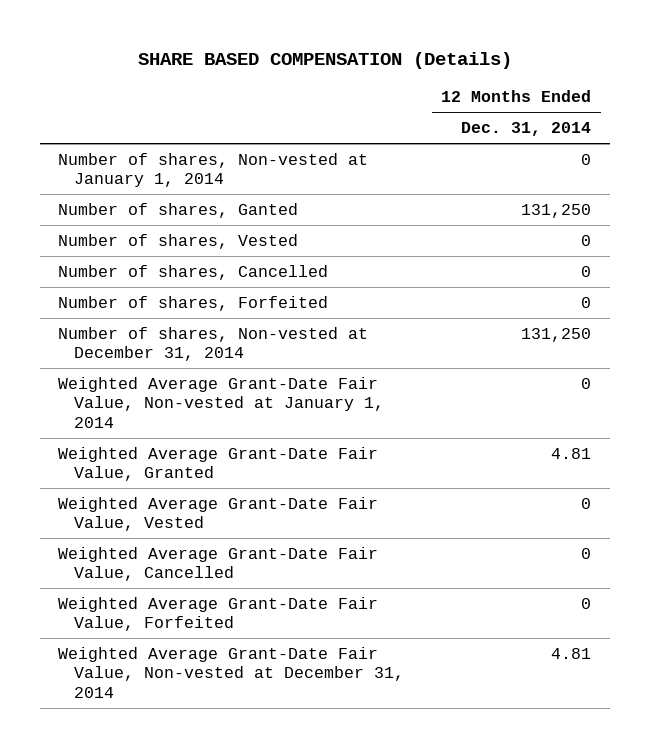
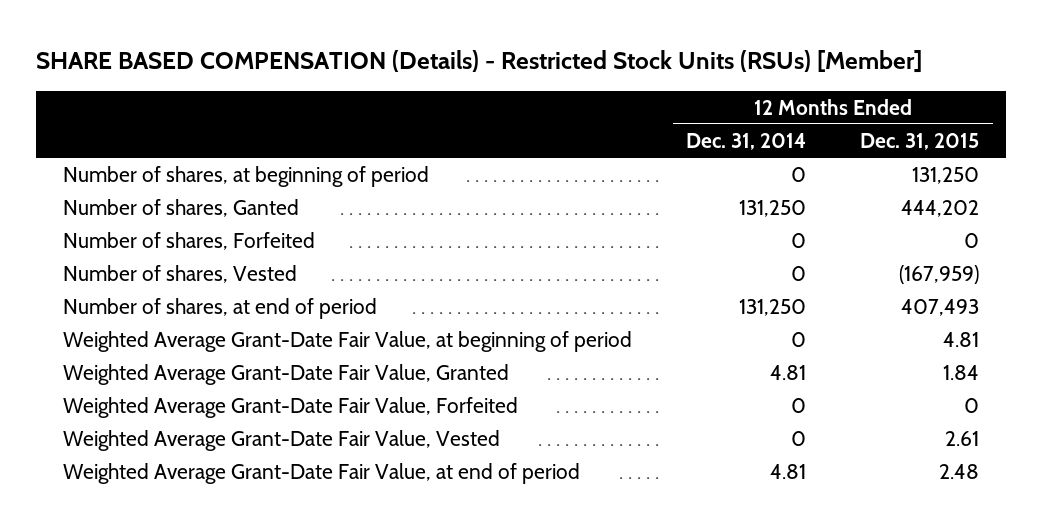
[137,52,512,70] SHARE BASED COMPENSATION (Details) -> [36,50,923,74] SHARE BASED COMPENSATION (Details) - Restricted Stock Units (RSUs) [Member]
none -> [860,132,980,150] Dec. 31, 2015
[58,152,369,188] Number of shares, Non-vested at January 1, 2014 -> [63,166,430,188] Number of shares, at beginning of period
[58,264,329,280] Number of shares, Cancelled -> none
[58,233,299,249] Number of shares, Vested -> [63,265,298,284] Number of shares, Vested
[58,326,369,362] Number of shares, Non-vested at December 31, 2014 -> [63,298,378,320] Number of shares, at end of period
[58,376,384,428] Weighted Average Grant-Date Fair Value, Non-vested at January 1, 2014 -> [63,331,633,353] Weighted Average Grant-Date Fair Value, at beginning of period
[58,546,379,582] Weighted Average Grant-Date Fair Value, Cancelled -> none
[58,496,379,532] Weighted Average Grant-Date Fair Value, Vested -> [63,430,501,452] Weighted Average Grant-Date Fair Value, Vested
[58,646,404,698] Weighted Average Grant-Date Fair Value, Non-vested at December 31, 2014 -> [63,463,581,485] Weighted Average Grant-Date Fair Value, at end of period

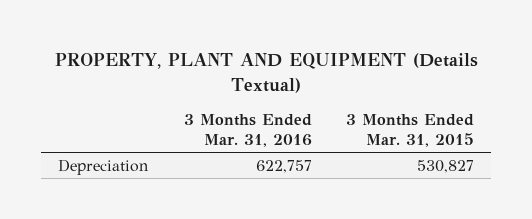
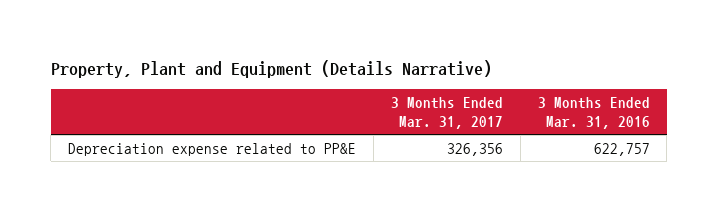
[55,52,479,93] PROPERTY, PLANT AND EQUIPMENT (Details Textual) -> [50,60,492,79] Property, Plant and Equipment (Details Narrative)
[345,113,474,147] 3 Months Ended Mar. 31, 2015 -> none
none -> [390,97,503,130] 3 Months Ended Mar. 31, 2017
[58,159,150,176] Depreciation -> [68,142,357,156] Depreciation expense related to PP&E

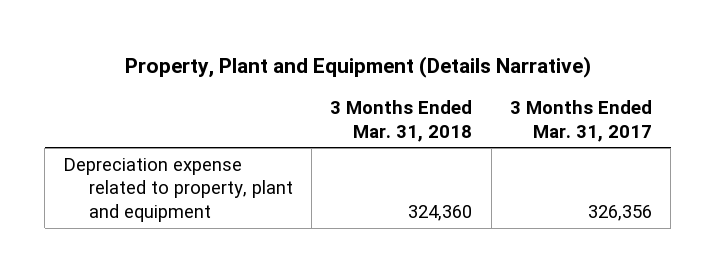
[537,97,650,130] 3 Months Ended Mar. 31, 2016 -> none
none -> [330,100,473,142] 3 Months Ended Mar. 31, 2018
[68,142,357,156] Depreciation expense related to PP&E -> [63,157,293,222] Depreciation expense related to property, plant and equipment

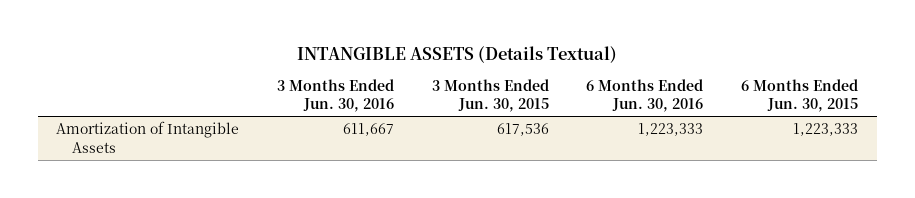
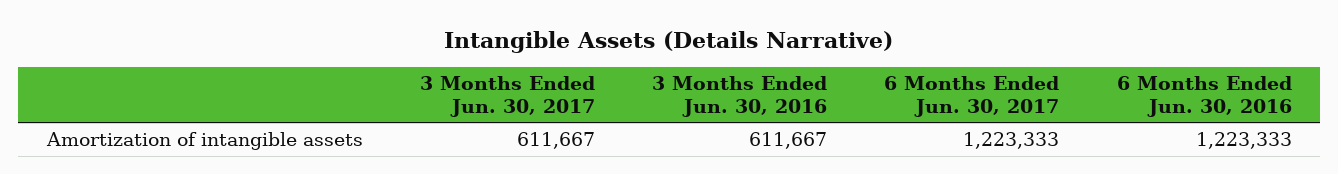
[297,45,618,63] INTANGIBLE ASSETS (Details Textual) -> [444,30,894,53] Intangible Assets (Details Narrative)
[431,79,549,113] 3 Months Ended Jun. 30, 2015 -> none
[741,79,859,113] 6 Months Ended Jun. 30, 2015 -> none
none -> [420,76,596,118] 3 Months Ended Jun. 30, 2017
none -> [884,76,1060,118] 6 Months Ended Jun. 30, 2017
[56,121,240,153] Amortization of Intangible Assets -> [45,132,363,151] Amortization of intangible assets

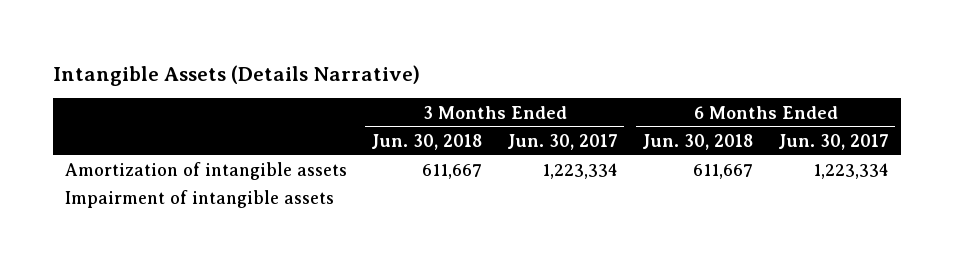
[652,76,828,118] 3 Months Ended Jun. 30, 2016 -> none
[1116,76,1292,118] 6 Months Ended Jun. 30, 2016 -> none
none -> [371,133,483,150] Jun. 30, 2018
none -> [642,133,754,150] Jun. 30, 2018
[517,132,596,150] 611,667 -> [541,163,618,180] 1,223,334
[963,132,1060,150] 1,223,333 -> [812,163,889,180] 1,223,334
none -> [64,190,334,209] Impairment of intangible assets

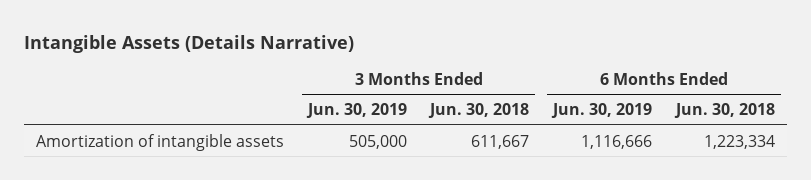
[506,133,618,150] Jun. 30, 2017 -> none
[777,133,889,150] Jun. 30, 2017 -> none
none -> [305,103,407,119] Jun. 30, 2019
none -> [551,103,653,119] Jun. 30, 2019
[64,190,334,209] Impairment of intangible assets -> none
[693,164,754,180] 611,667 -> [703,134,775,149] 1,223,334

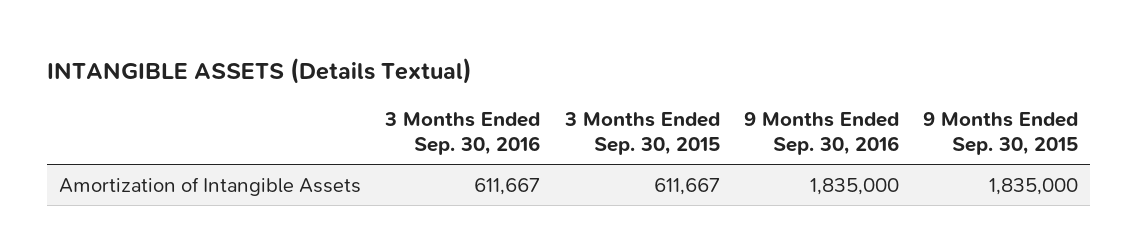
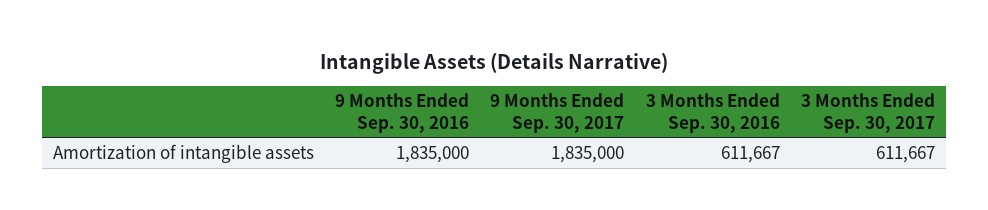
[47,57,473,84] INTANGIBLE ASSETS (Details Textual) -> [319,51,668,74] Intangible Assets (Details Narrative)
[563,112,720,155] 3 Months Ended Sep. 30, 2015 -> none
[923,112,1079,155] 9 Months Ended Sep. 30, 2015 -> none
none -> [490,92,625,133] 9 Months Ended Sep. 30, 2017
none -> [800,92,935,133] 3 Months Ended Sep. 30, 2017
[59,177,362,197] Amortization of Intangible Assets -> [52,144,314,164] Amortization of intangible assets

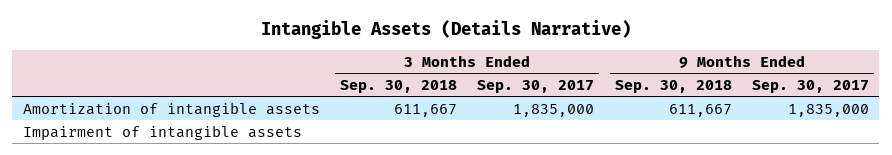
[335,92,470,133] 9 Months Ended Sep. 30, 2016 -> none
[645,92,780,133] 3 Months Ended Sep. 30, 2016 -> none
none -> [339,79,457,93] Sep. 30, 2018
none -> [614,79,732,93] Sep. 30, 2018
[875,146,935,164] 611,667 -> [513,103,595,117] 1,835,000
none -> [22,124,302,140] Impairment of intangible assets

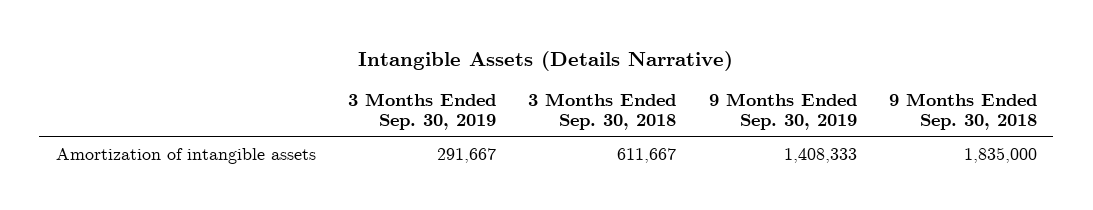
[477,79,595,93] Sep. 30, 2017 -> none
[752,79,870,93] Sep. 30, 2017 -> none
none -> [347,92,496,131] 3 Months Ended Sep. 30, 2019
none -> [708,92,857,131] 9 Months Ended Sep. 30, 2019
[22,124,302,140] Impairment of intangible assets -> none
[668,103,732,117] 611,667 -> [963,147,1037,164] 1,835,000

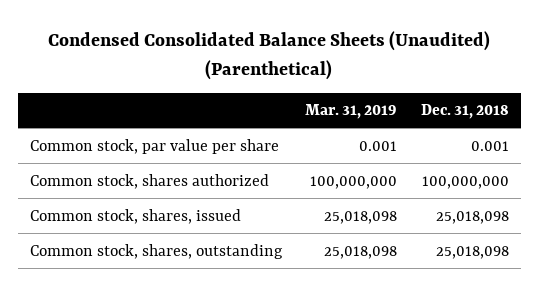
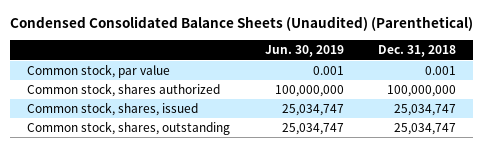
[305,104,398,120] Mar. 31, 2019 -> none
none -> [264,45,344,58] Jun. 30, 2019
[30,138,280,154] Common stock, par value per share -> [26,64,170,79] Common stock, par value
[435,210,509,224] 25,018,098 -> [394,104,457,117] 25,034,747
[435,245,509,259] 25,018,098 -> [394,123,457,136] 25,034,747

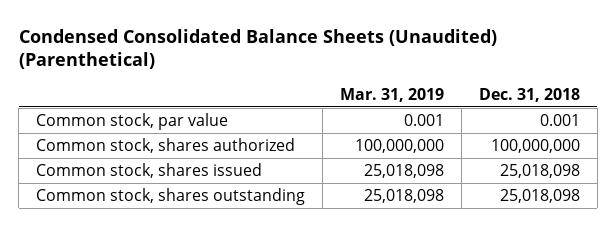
[264,45,344,58] Jun. 30, 2019 -> none
none -> [340,87,445,102] Mar. 31, 2019
[26,102,198,117] Common stock, shares, issued -> [36,162,263,178] Common stock, shares issued
[394,104,457,117] 25,034,747 -> [499,163,580,178] 25,018,098
[26,121,230,136] Common stock, shares, outstanding -> [36,187,306,205] Common stock, shares outstanding
[394,123,457,136] 25,034,747 -> [499,188,580,203] 25,018,098

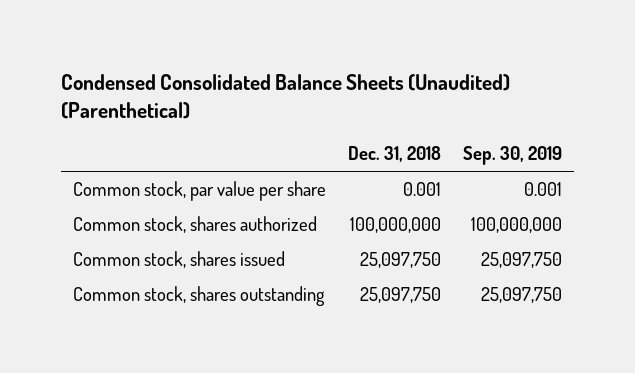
[340,87,445,102] Mar. 31, 2019 -> none
none -> [463,146,563,166] Sep. 30, 2019
[36,112,229,130] Common stock, par value -> [72,181,326,202] Common stock, par value per share
[499,163,580,178] 25,018,098 -> [360,252,442,269] 25,097,750
[499,188,580,203] 25,018,098 -> [360,287,442,304] 25,097,750

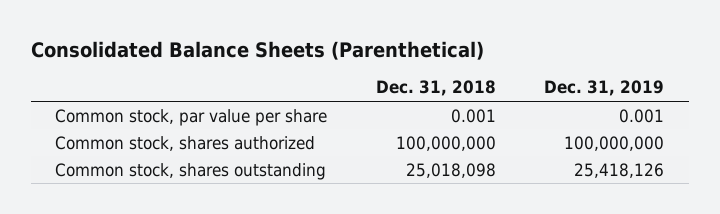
[61,73,511,120] Condensed Consolidated Balance Sheets (Unaudited) (Parenthetical) -> [30,40,484,60] Consolidated Balance Sheets (Parenthetical)
[463,146,563,166] Sep. 30, 2019 -> none
none -> [544,80,665,97] Dec. 31, 2019
[72,251,285,269] Common stock, shares issued -> none
[360,287,442,304] 25,097,750 -> [405,162,496,178] 25,018,098

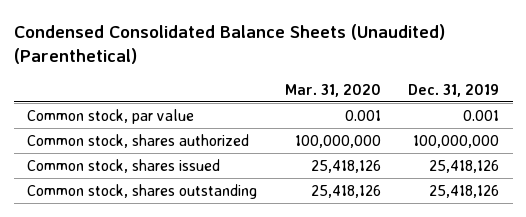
[30,40,484,60] Consolidated Balance Sheets (Parenthetical) -> [13,23,445,64] Condensed Consolidated Balance Sheets (Unaudited) (Parenthetical)
[375,80,496,97] Dec. 31, 2018 -> none
none -> [284,83,381,97] Mar. 31, 2020
[55,108,328,126] Common stock, par value per share -> [27,108,195,124] Common stock, par value
none -> [27,158,221,173] Common stock, shares issued

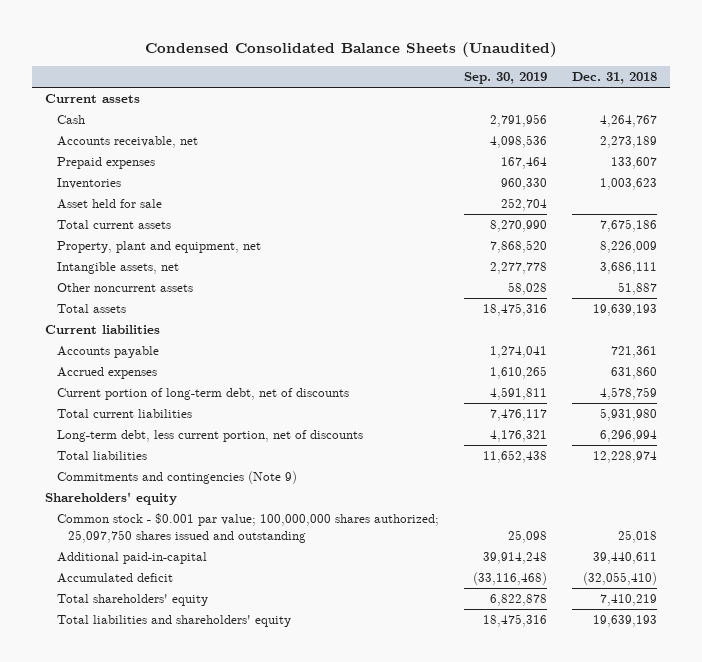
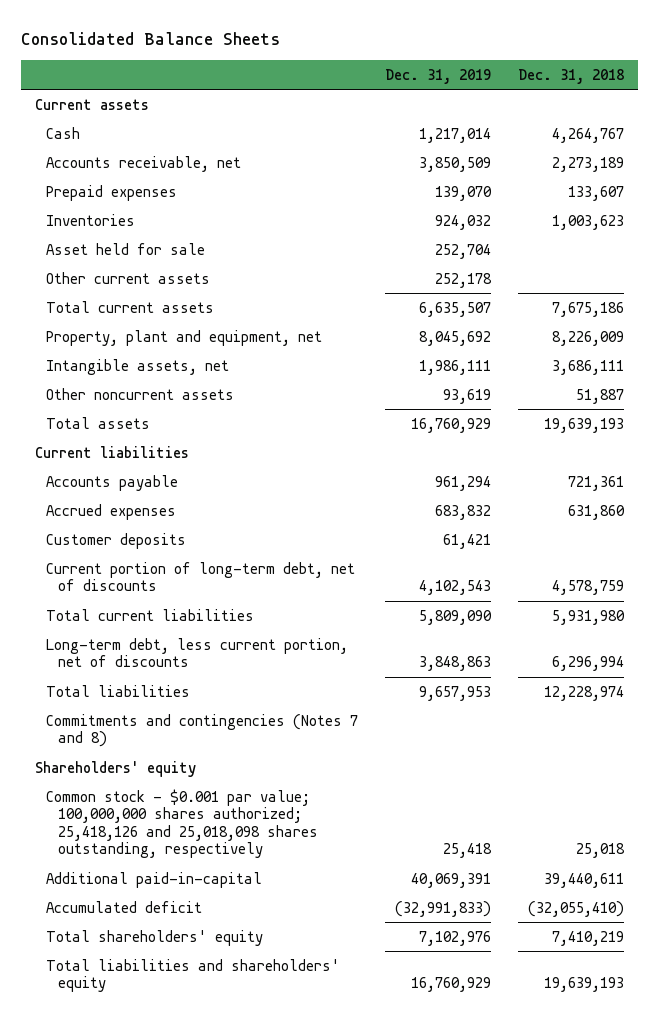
[145,41,558,57] Condensed Consolidated Balance Sheets (Unaudited) -> [21,31,281,45] Consolidated Balance Sheets
[463,72,547,85] Sep. 30, 2019 -> none
none -> [385,68,492,84] Dec. 31, 2019
none -> [46,271,211,284] Other current assets
none -> [46,532,187,549] Customer deposits
[56,471,297,485] Commitments and contingencies (Note 9) -> [46,713,359,748] Commitments and contingencies (Notes 7 and 8)
[56,513,439,544] Common stock - $0.001 par value; 100,000,000 shares authorized; 25,097,750 shares issued and outstanding -> [46,788,318,859] Common stock - $0.001 par value; 100,000,000 shares authorized; 25,418,126 and 25,018,098 shares outstanding, respectively

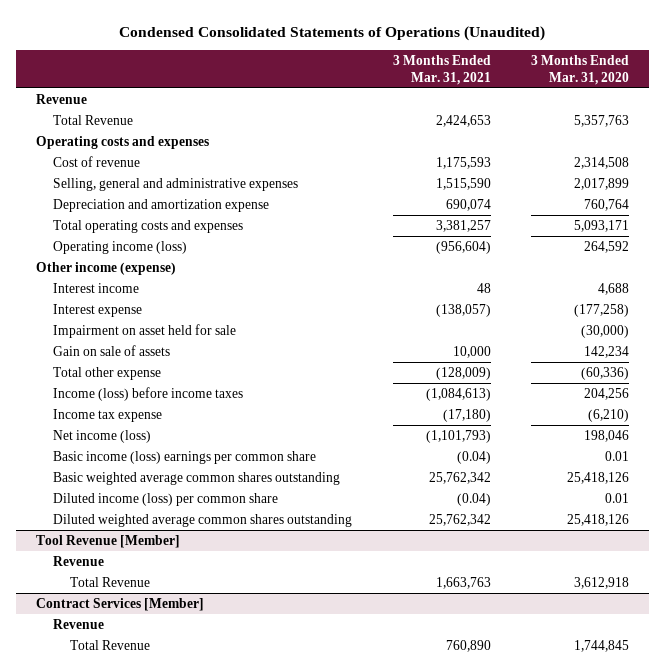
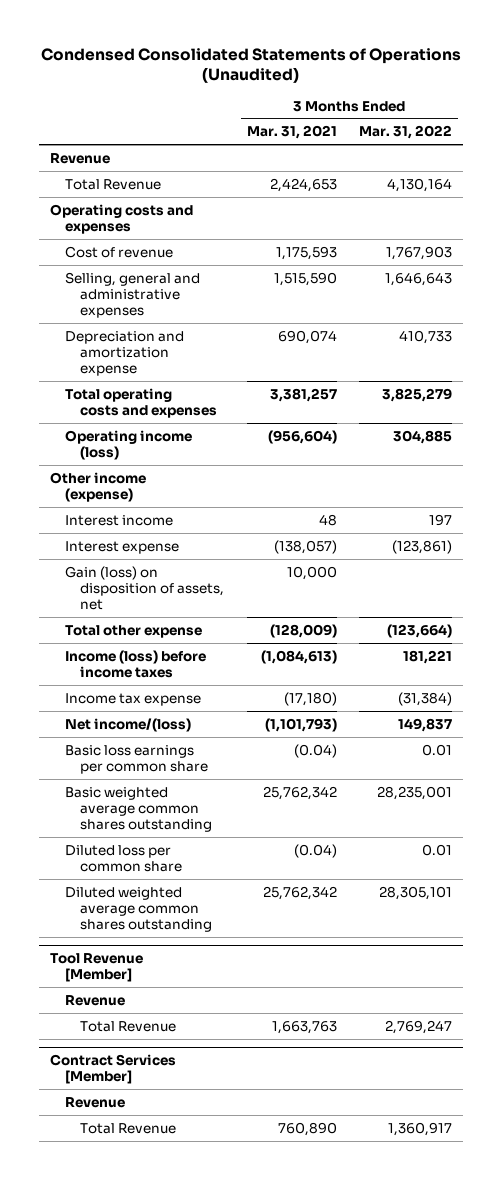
[531,55,630,85] 3 Months Ended Mar. 31, 2020 -> none
none -> [359,125,453,140] Mar. 31, 2022
[52,323,236,338] Impairment on asset held for sale -> none
[52,344,170,356] Gain on sale of assets -> [65,565,225,610] Gain (loss) on disposition of assets, net
[52,429,151,443] Net income (loss) -> [65,717,192,732] Net income/(loss)
[52,450,316,464] Basic income (loss) earnings per common share -> [65,744,209,774] Basic loss earnings per common share
[52,492,278,506] Diluted income (loss) per common share -> [65,844,183,872] Diluted loss per common share

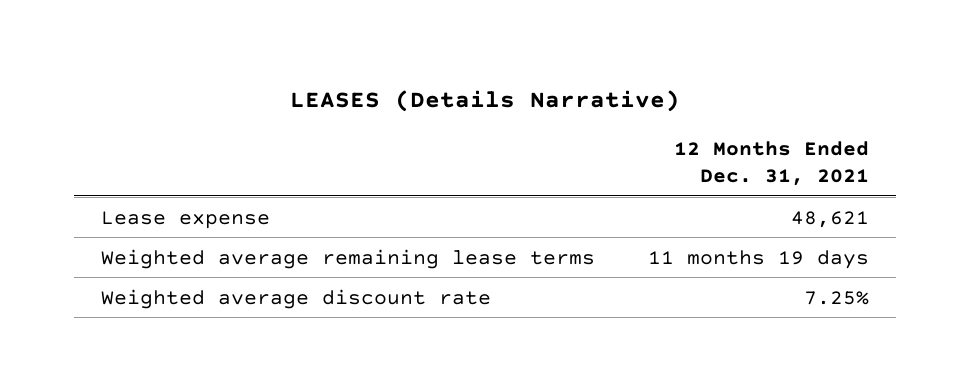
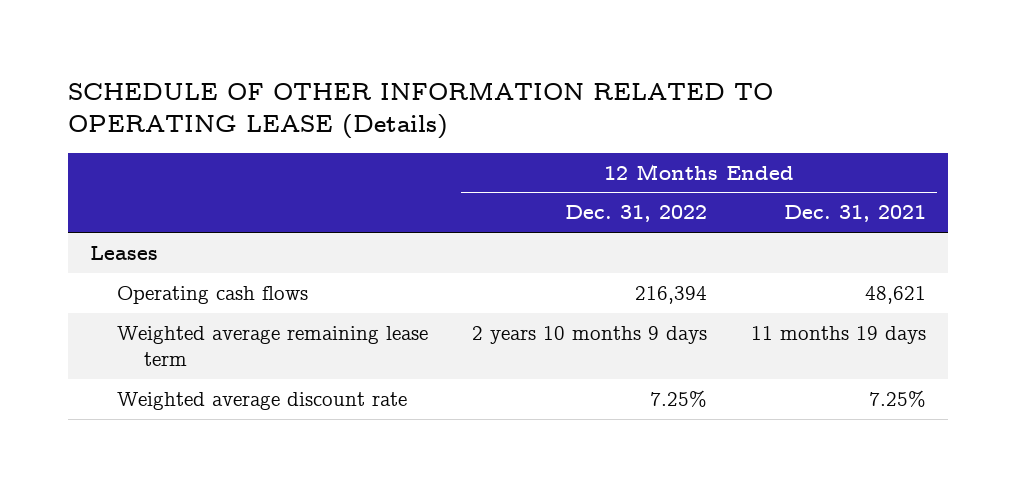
[290,90,681,113] LEASES (Details Narrative) -> [68,82,774,140] SCHEDULE OF OTHER INFORMATION RELATED TO OPERATING LEASE (Details)
none -> [564,205,707,223] Dec. 31, 2022
none -> [90,245,159,260] Leases
[100,210,270,229] Lease expense -> [117,285,309,304] Operating cash flows
[100,248,595,269] Weighted average remaining lease terms -> [117,325,429,367] Weighted average remaining lease term

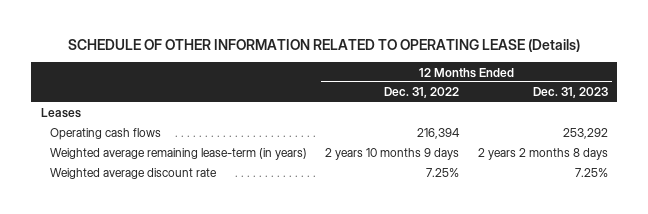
[783,205,926,223] Dec. 31, 2021 -> none
none -> [532,87,608,99] Dec. 31, 2023
[117,325,429,367] Weighted average remaining lease term -> [49,148,307,161] Weighted average remaining lease-term (in years)

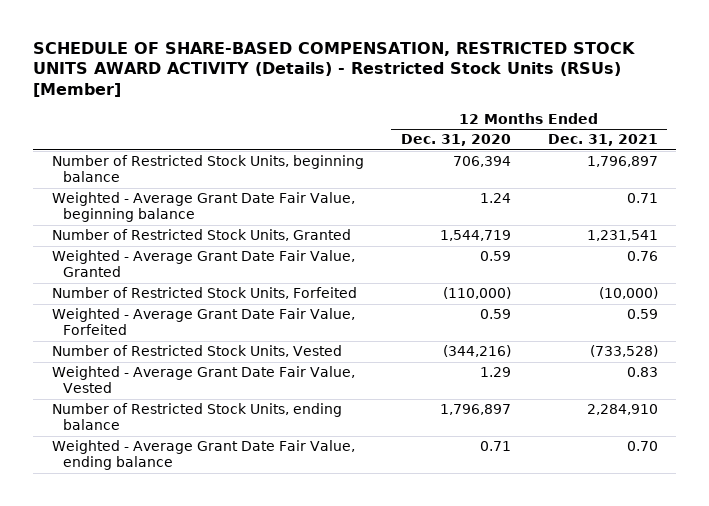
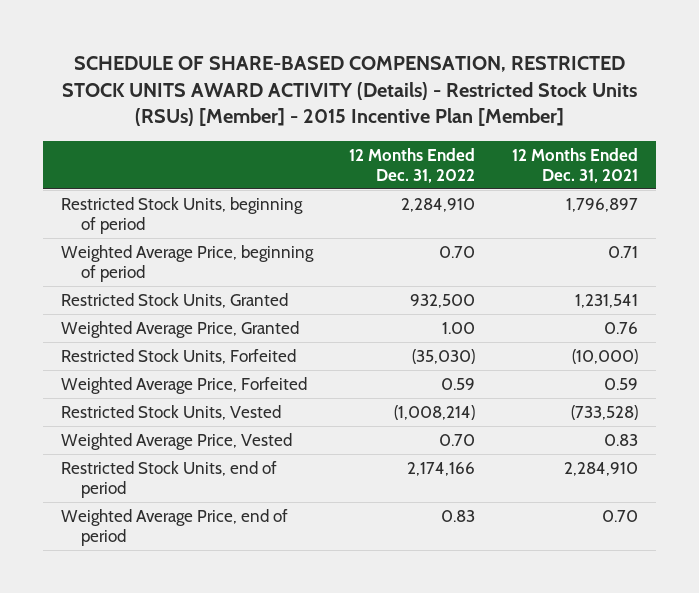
[33,41,636,98] SCHEDULE OF SHARE-BASED COMPENSATION, RESTRICTED STOCK UNITS AWARD ACTIVITY (Details) - Restricted Stock Units (RSUs) [Member] -> [62,56,638,127] SCHEDULE OF SHARE-BASED COMPENSATION, RESTRICTED STOCK UNITS AWARD ACTIVITY (Details) - Restricted Stock Units (RSUs) [Member] - 2015 Incentive Plan [Member]
[400,134,511,147] Dec. 31, 2020 -> none
none -> [349,147,476,183] 12 Months Ended Dec. 31, 2022
[51,155,364,183] Number of Restricted Stock Units, beginning balance -> [61,197,304,235] Restricted Stock Units, beginning of period
[51,192,355,223] Weighted - Average Grant Date Fair Value, beginning balance -> [61,245,315,283] Weighted Average Price, beginning of period
[51,229,351,242] Number of Restricted Stock Units, Granted -> [61,293,289,309] Restricted Stock Units, Granted
[51,250,355,278] Weighted - Average Grant Date Fair Value, Granted -> [61,321,300,339] Weighted Average Price, Granted
[51,287,357,300] Number of Restricted Stock Units, Forfeited -> [61,349,297,365] Restricted Stock Units, Forfeited
[51,308,355,336] Weighted - Average Grant Date Fair Value, Forfeited -> [61,377,308,395] Weighted Average Price, Forfeited
[51,345,342,358] Number of Restricted Stock Units, Vested -> [61,405,282,421] Restricted Stock Units, Vested
[51,366,355,394] Weighted - Average Grant Date Fair Value, Vested -> [61,433,293,451] Weighted Average Price, Vested
[51,403,342,431] Number of Restricted Stock Units, ending balance -> [61,461,278,499] Restricted Stock Units, end of period
[51,440,355,471] Weighted - Average Grant Date Fair Value, ending balance -> [61,509,289,547] Weighted Average Price, end of period

